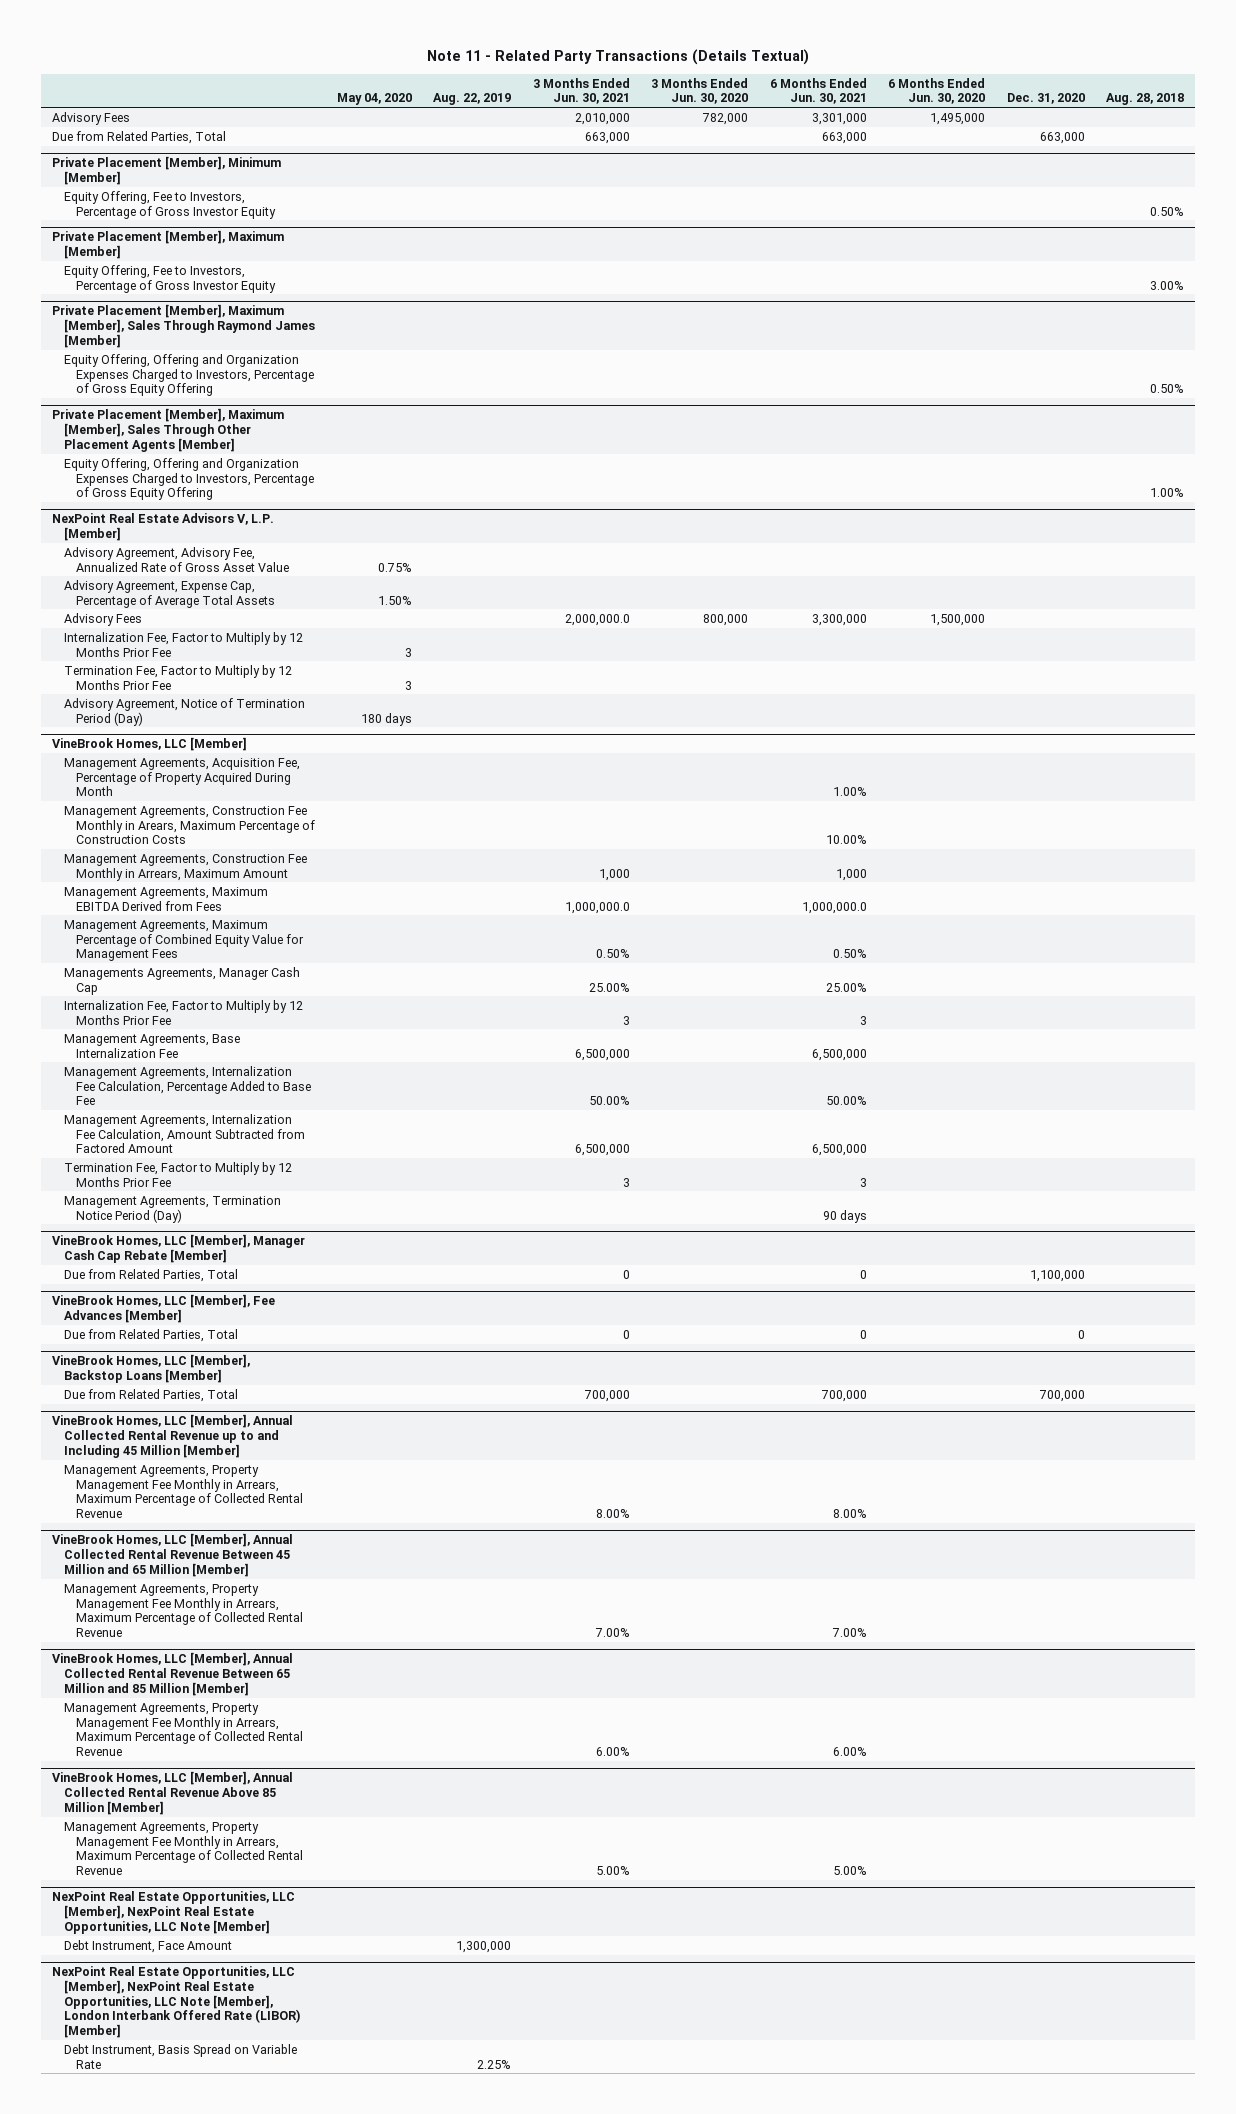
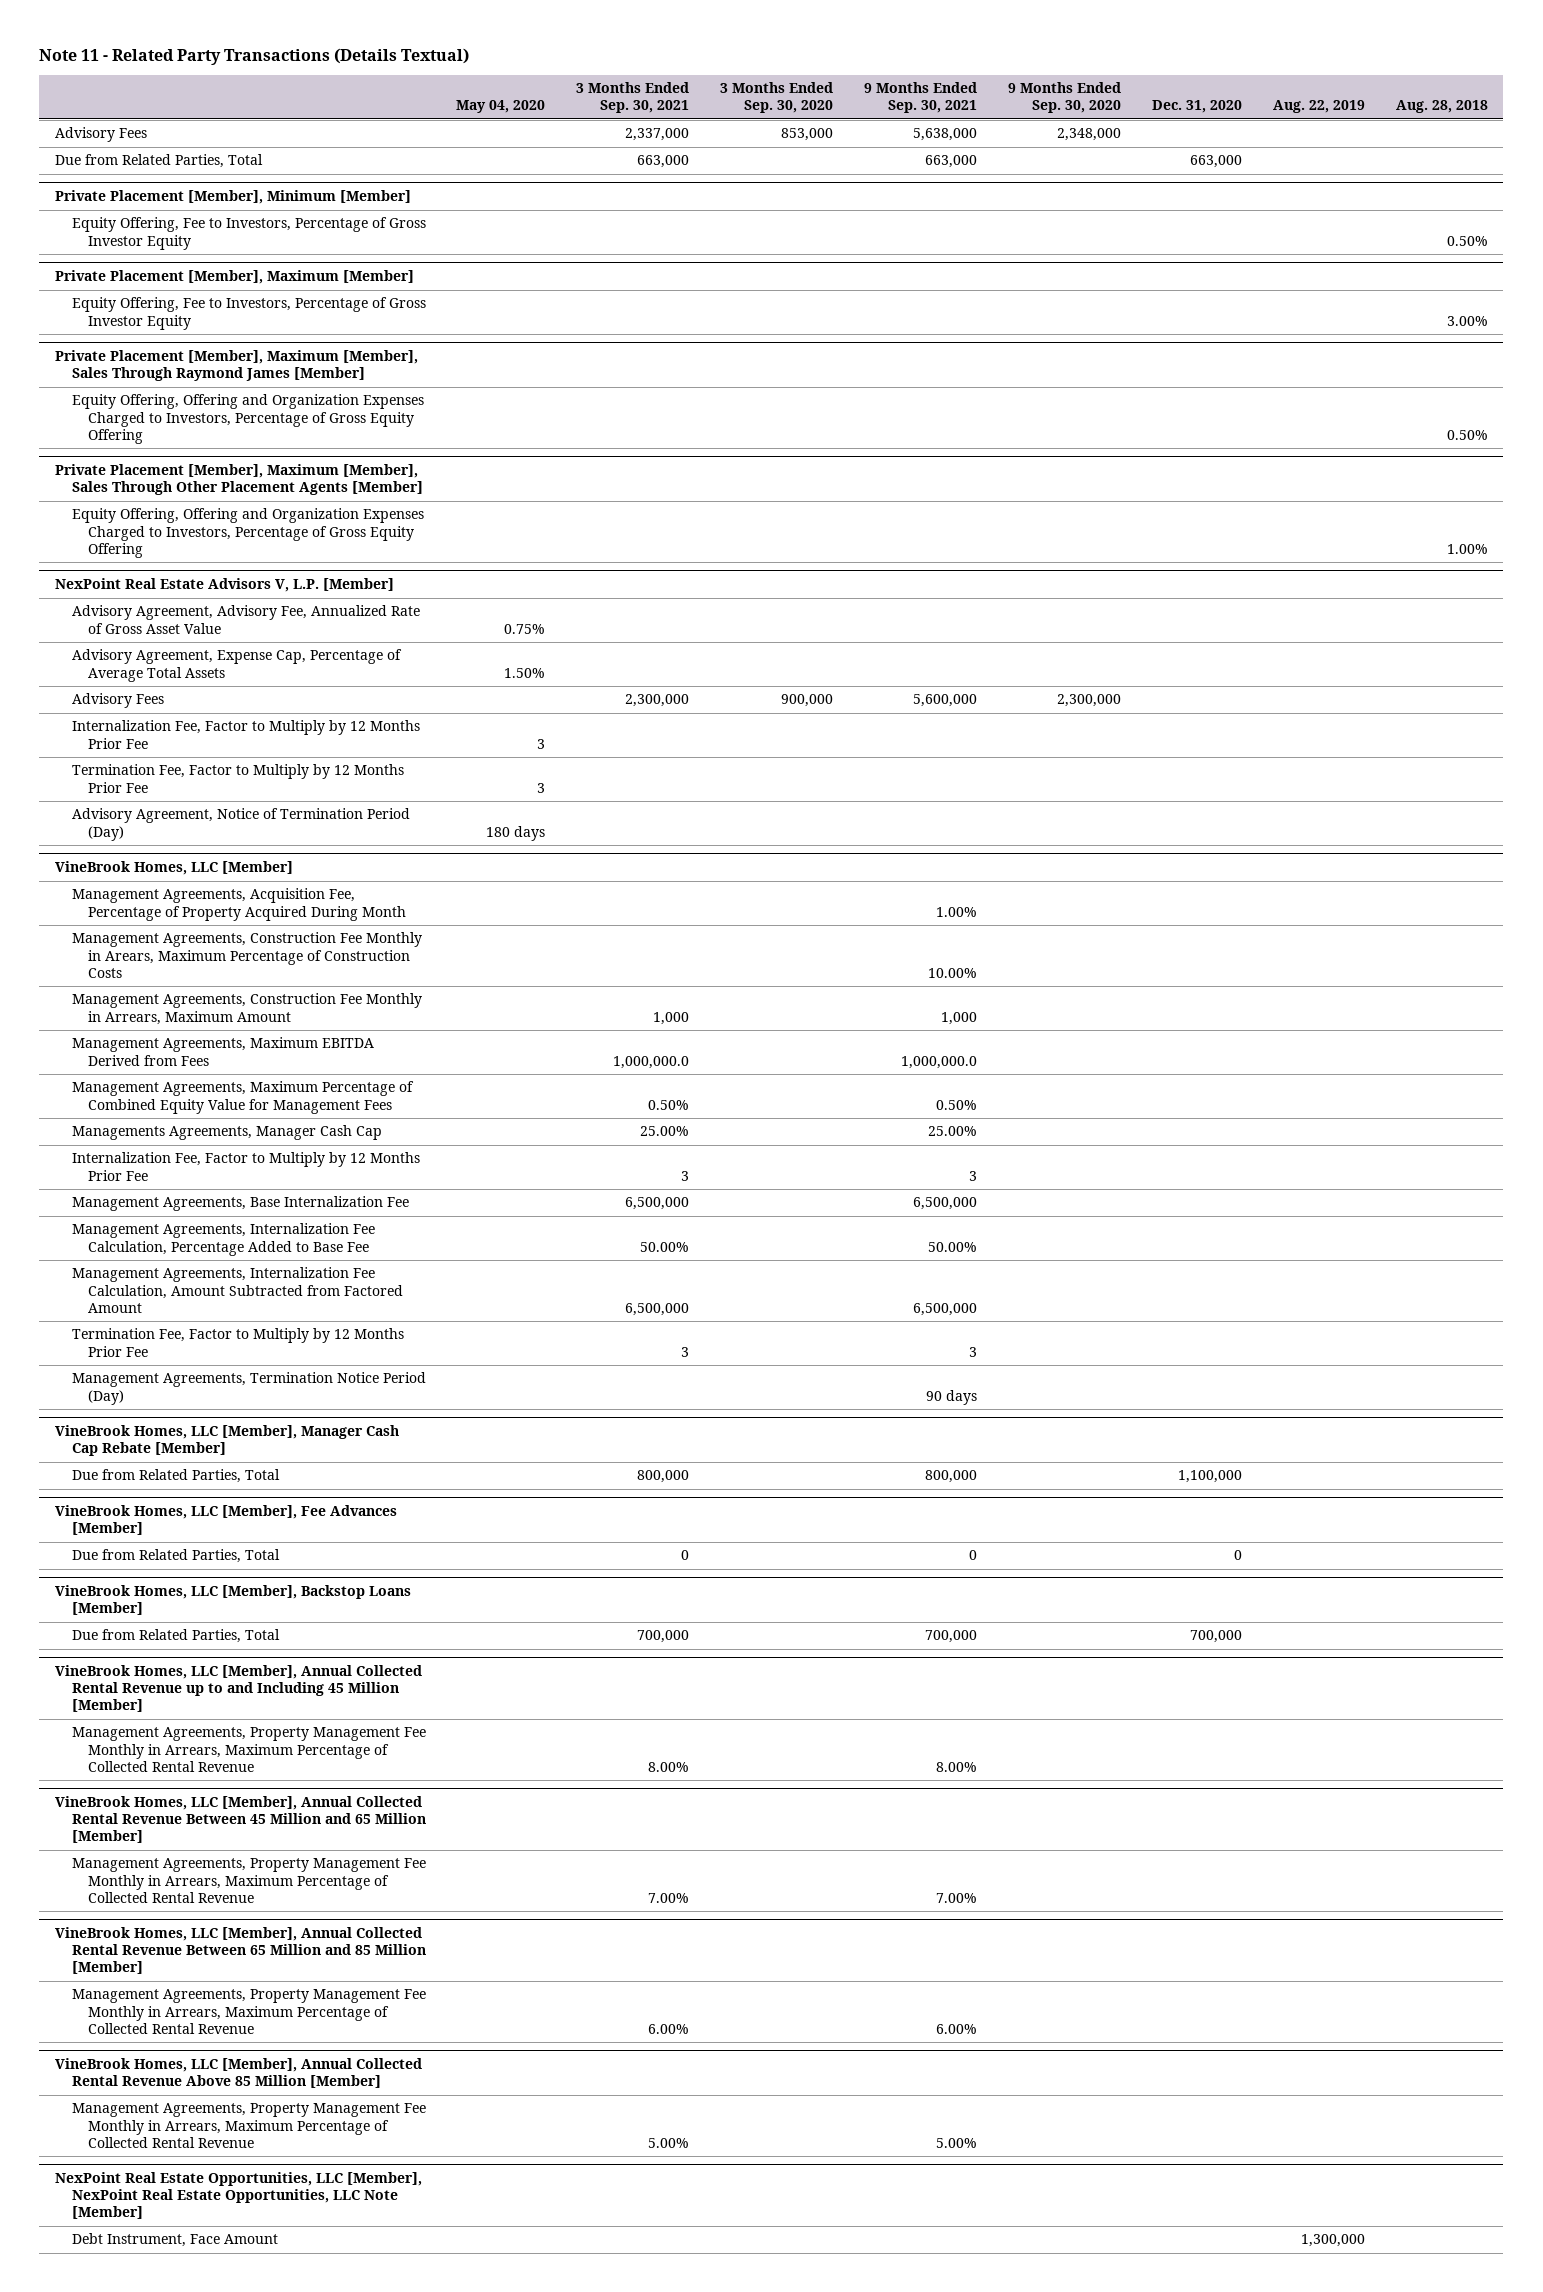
[532,77,630,105] 3 Months Ended Jun. 30, 2021 -> none
[651,77,749,105] 3 Months Ended Jun. 30, 2020 -> none
[769,77,867,105] 6 Months Ended Jun. 30, 2021 -> none
[888,77,986,105] 6 Months Ended Jun. 30, 2020 -> none
none -> [576,82,690,114] 3 Months Ended Sep. 30, 2021
none -> [720,82,834,114] 3 Months Ended Sep. 30, 2020
none -> [864,82,978,114] 9 Months Ended Sep. 30, 2021
none -> [1008,82,1122,114] 9 Months Ended Sep. 30, 2020
[52,1966,301,2039] NexPoint Real Estate Opportunities, LLC [Member], NexPoint Real Estate Opportunities, LLC Note [Member], London Interbank Offered Rate (LIBOR) [Member] -> none
[64,2043,298,2069] Debt Instrument, Basis Spread on Variable Rate -> none

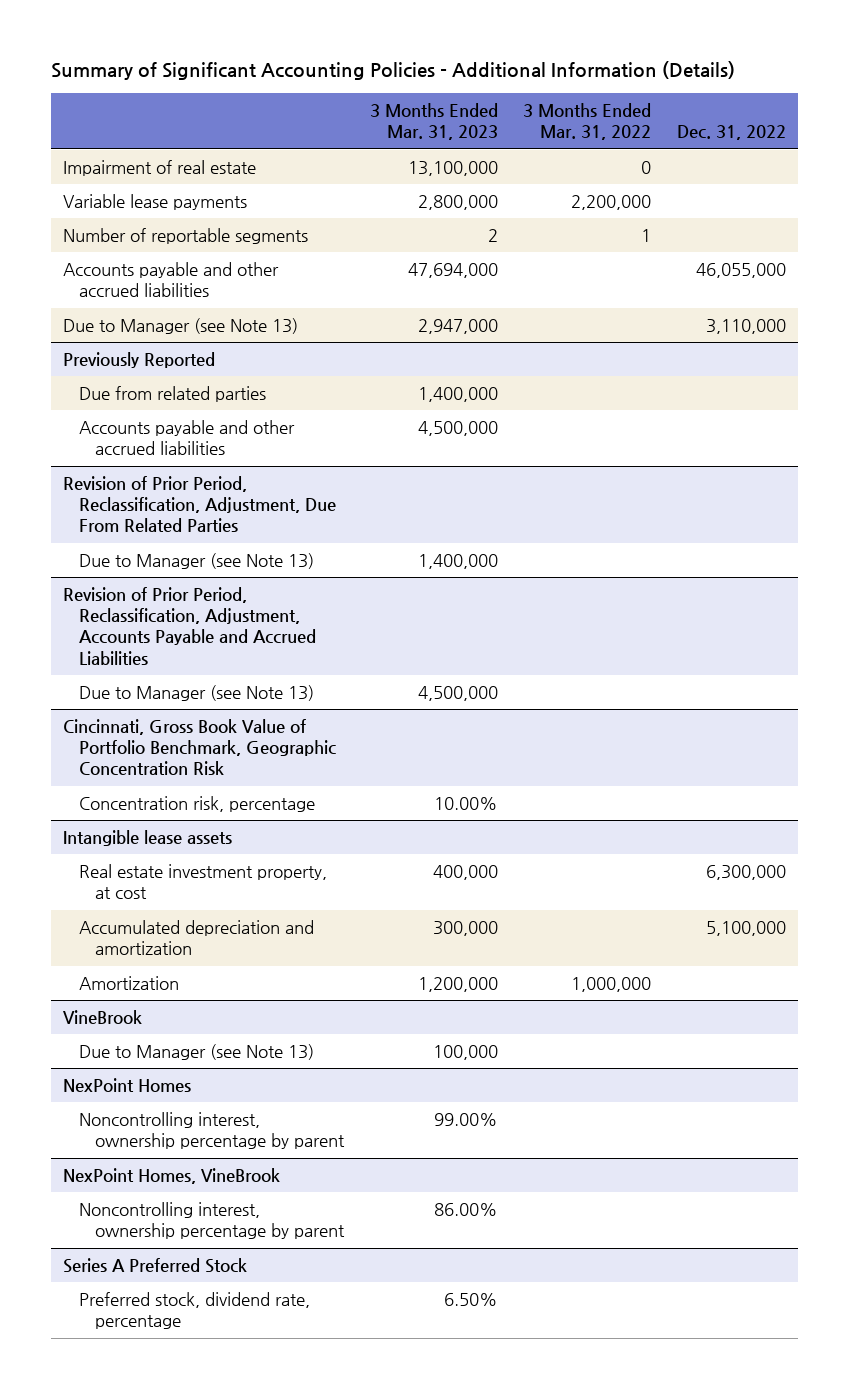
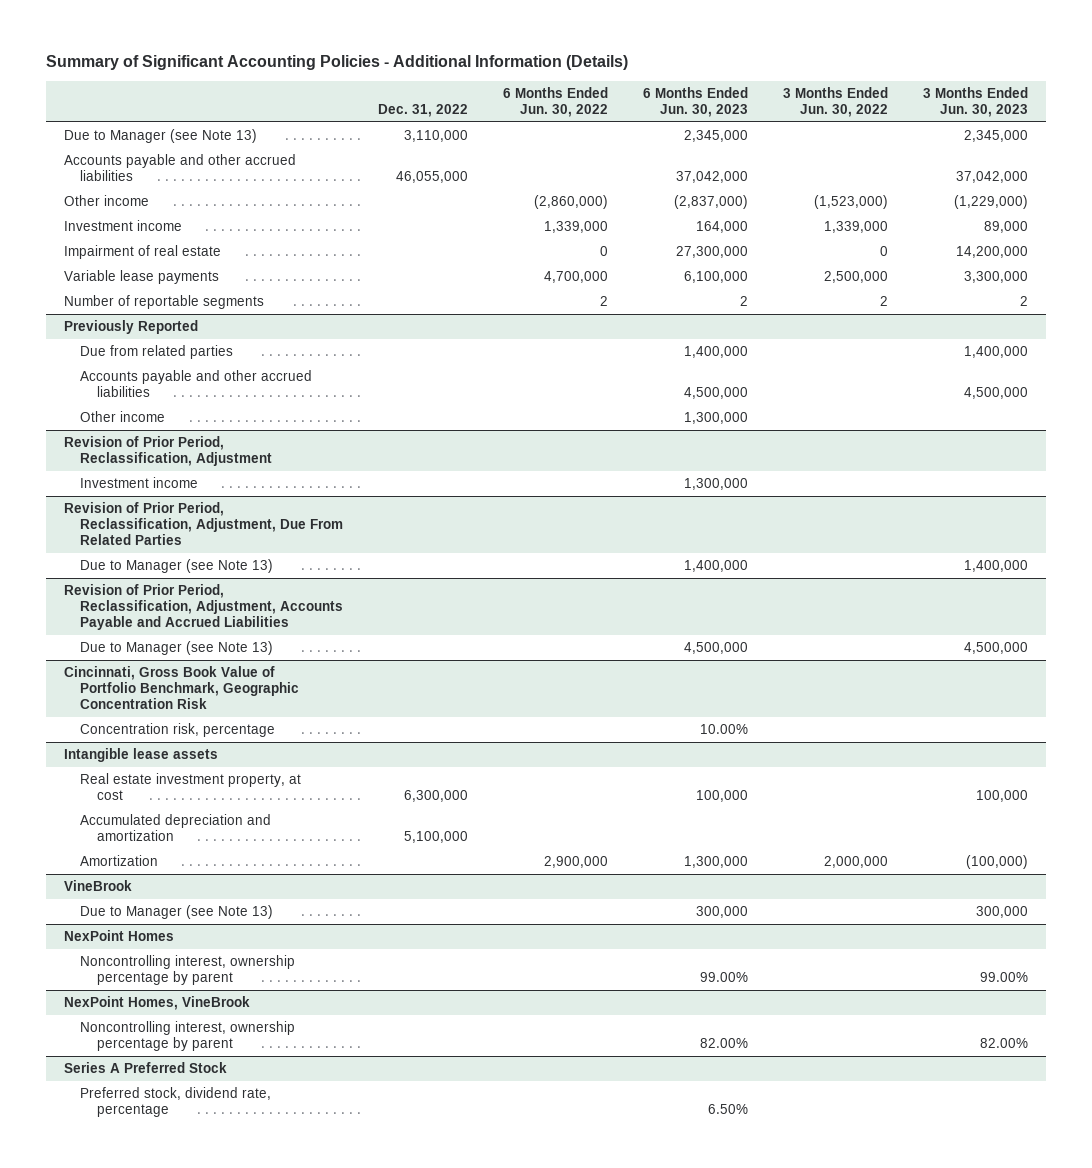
[369,103,498,141] 3 Months Ended Mar. 31, 2023 -> none
[523,103,652,141] 3 Months Ended Mar. 31, 2022 -> none
none -> [503,87,609,118] 6 Months Ended Jun. 30, 2022
none -> [643,87,749,118] 6 Months Ended Jun. 30, 2023
none -> [783,87,889,118] 3 Months Ended Jun. 30, 2022
none -> [923,87,1029,118] 3 Months Ended Jun. 30, 2023
[63,318,299,335] Due to Manager (see Note 13) -> [63,129,257,144] Due to Manager (see Note 13)
[63,262,280,298] Accounts payable and other accrued liabilities -> [63,154,296,182] Accounts payable and other accrued liabilities
none -> [63,195,149,207] Other income
none -> [63,220,182,232] Investment income
none -> [80,411,166,423] Other income
none -> [63,436,273,467] Revision of Prior Period, Reclassification, Adjustment
none -> [80,477,199,489] Investment income

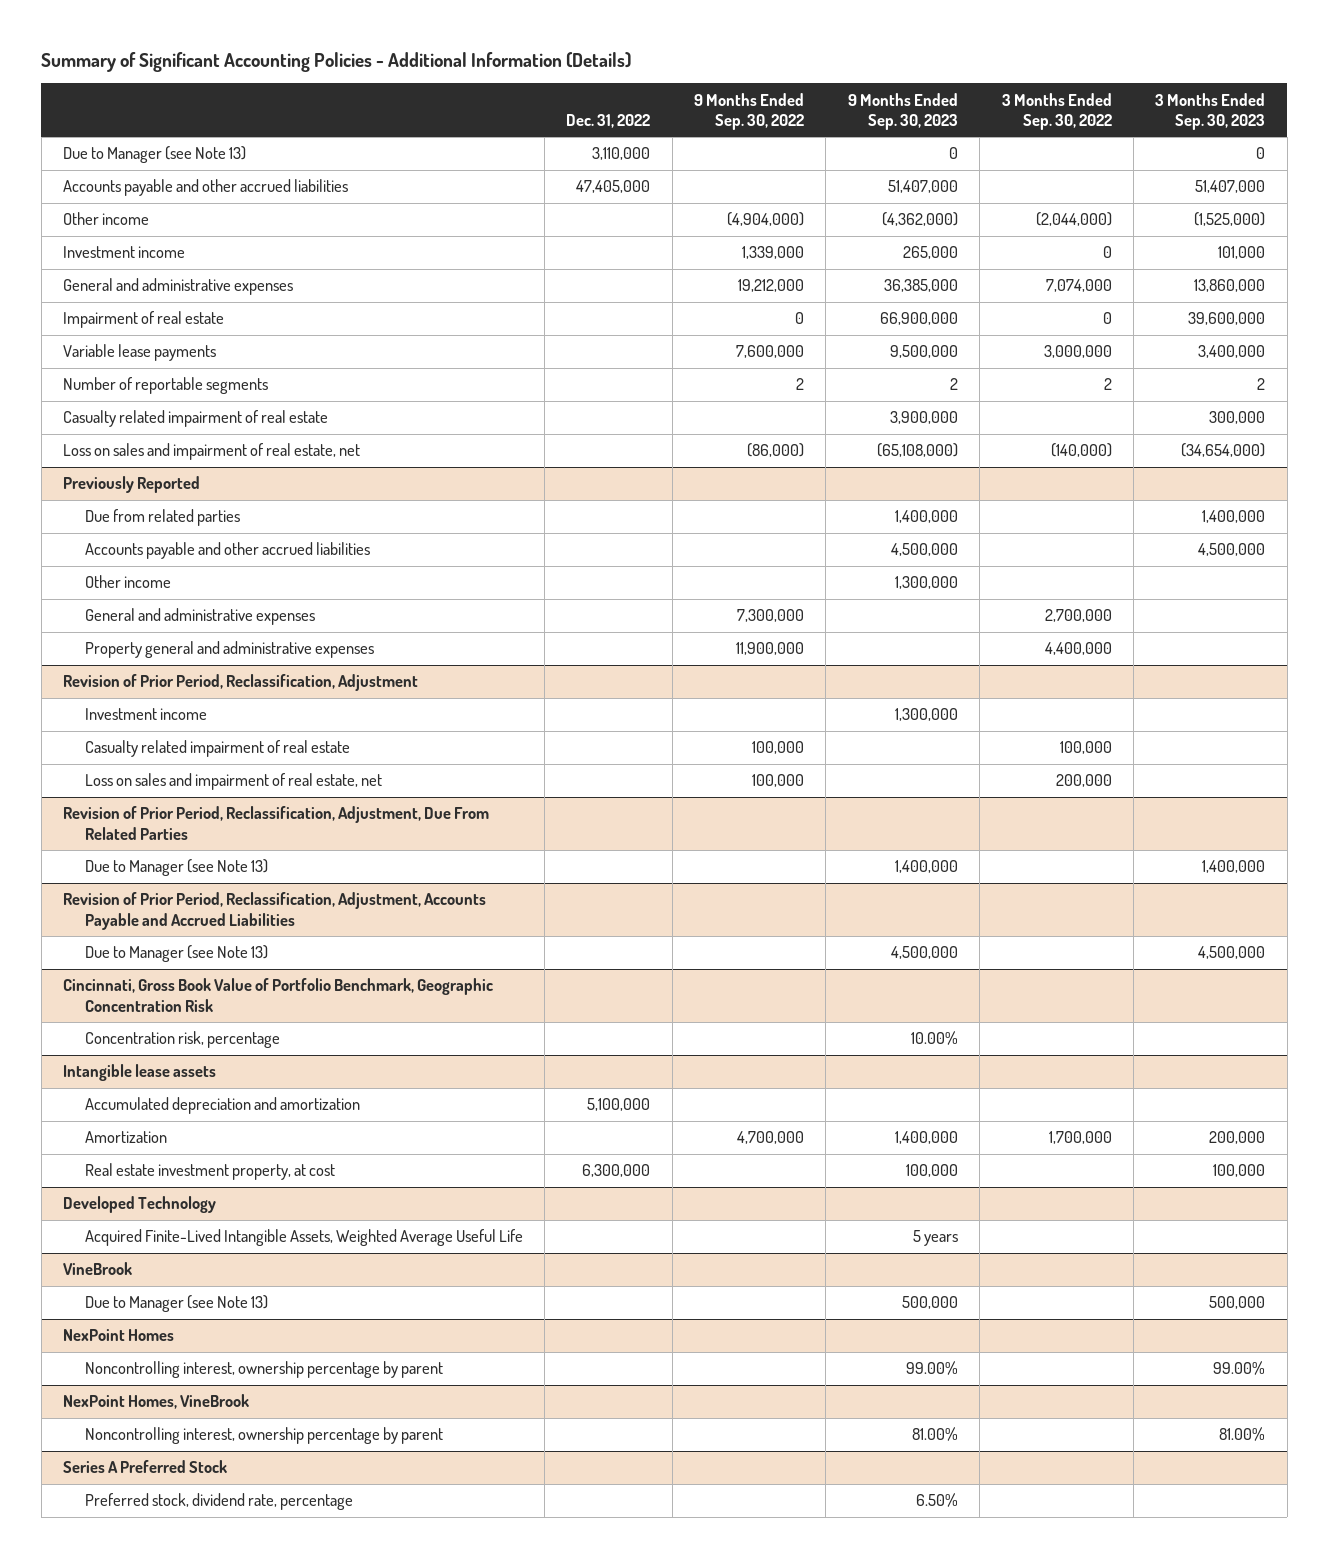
[503,87,609,118] 6 Months Ended Jun. 30, 2022 -> none
[643,87,749,118] 6 Months Ended Jun. 30, 2023 -> none
[783,87,889,118] 3 Months Ended Jun. 30, 2022 -> none
[923,87,1029,118] 3 Months Ended Jun. 30, 2023 -> none
none -> [694,92,805,130] 9 Months Ended Sep. 30, 2022
none -> [847,92,958,130] 9 Months Ended Sep. 30, 2023
none -> [1001,92,1112,130] 3 Months Ended Sep. 30, 2022
none -> [1155,92,1266,130] 3 Months Ended Sep. 30, 2023
[396,171,469,184] 46,055,000 -> [576,180,651,194] 47,405,000
none -> [63,278,294,296] General and administrative expenses
none -> [63,410,329,428] Casualty related impairment of real estate
none -> [63,443,361,461] Loss on sales and impairment of real estate, net
none -> [84,608,315,626] General and administrative expenses
none -> [84,641,374,659] Property general and administrative expenses
none -> [84,740,350,758] Casualty related impairment of real estate
none -> [84,773,382,791] Loss on sales and impairment of real estate, net
[80,773,302,801] Real estate investment property, at cost -> [84,1163,335,1181] Real estate investment property, at cost
none -> [63,1196,217,1214] Developed Technology
none -> [84,1229,523,1247] Acquired Finite-Lived Intangible Assets, Weighted Average Useful Life

